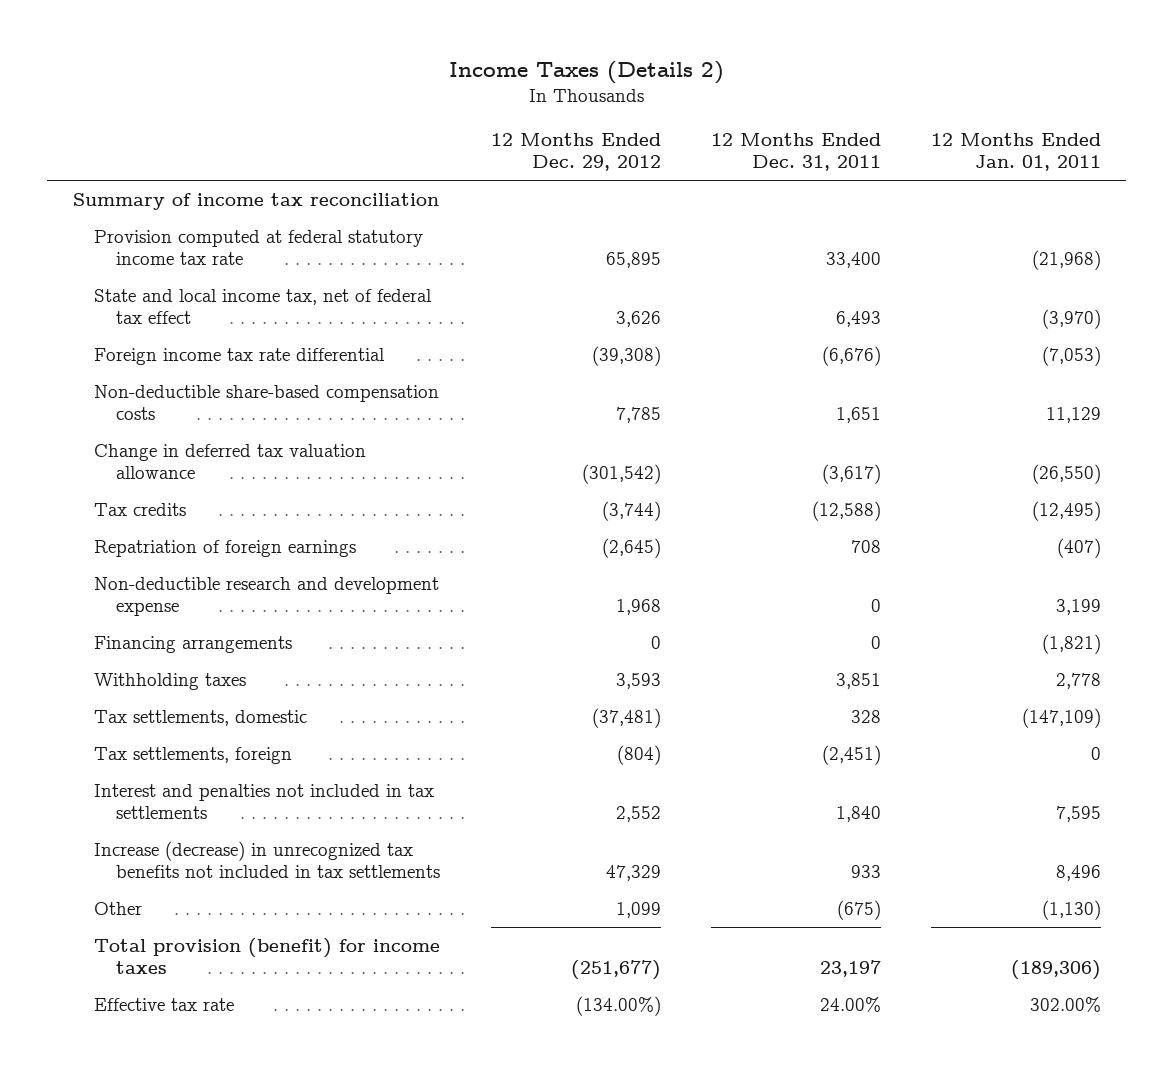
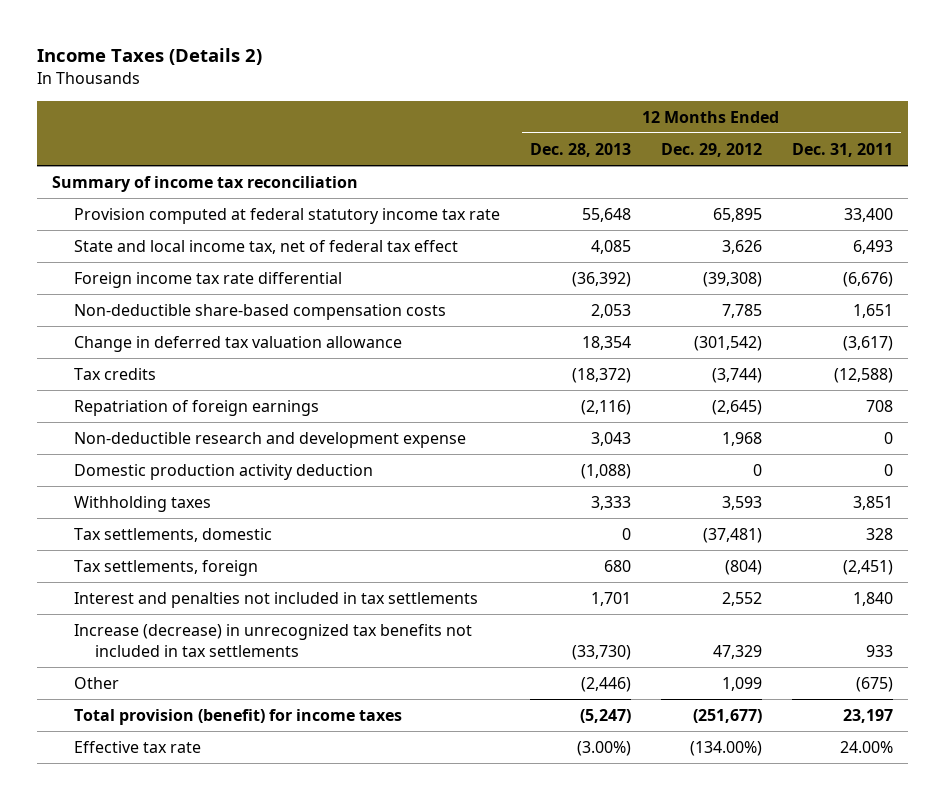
[931,133,1102,172] 12 Months Ended Jan. 01, 2011 -> none
none -> [529,142,631,157] Dec. 28, 2013
[94,635,293,653] Financing arrangements -> none
none -> [73,464,373,481] Domestic production activity deduction

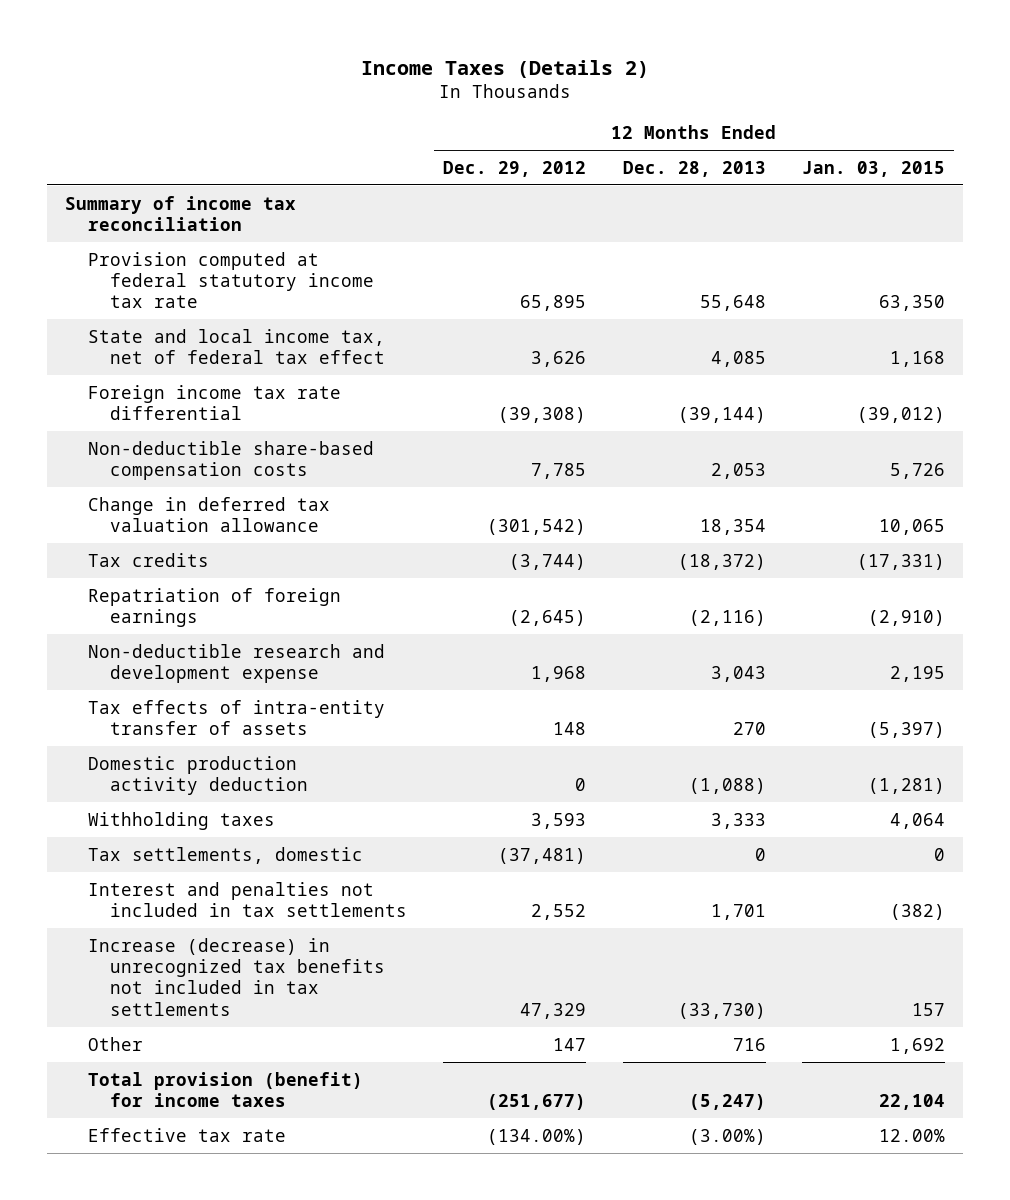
[792,142,894,157] Dec. 31, 2011 -> none
none -> [801,160,945,177] Jan. 03, 2015
[571,272,631,288] (36,392) -> [677,406,766,423] (39,144)
none -> [87,699,385,735] Tax effects of intra-entity transfer of assets
[73,560,258,577] Tax settlements, foreign -> none
[580,677,631,693] (2,446) -> [732,1037,766,1051] 716
[721,677,762,692] 1,099 -> [553,1037,587,1051] 147

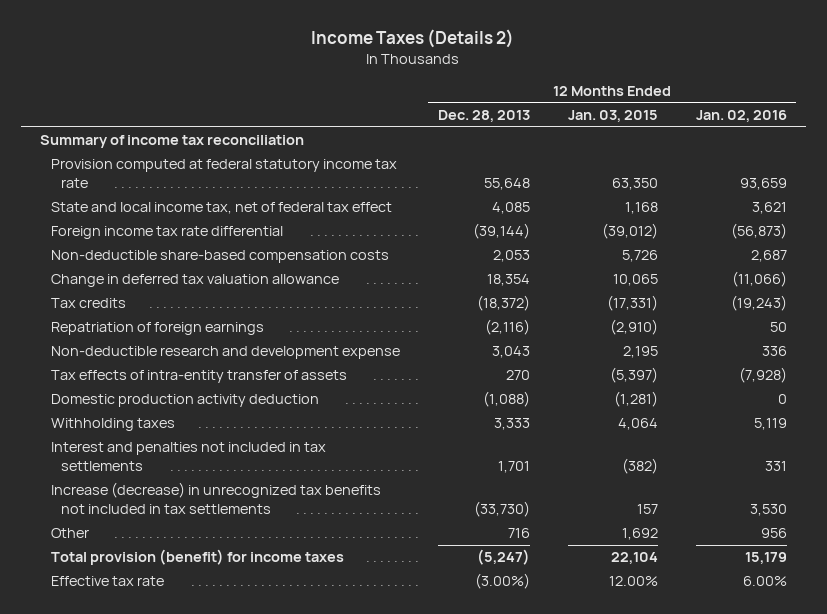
[443,160,587,177] Dec. 29, 2012 -> none
none -> [695,110,787,123] Jan. 02, 2016
[87,846,363,864] Tax settlements, domestic -> none

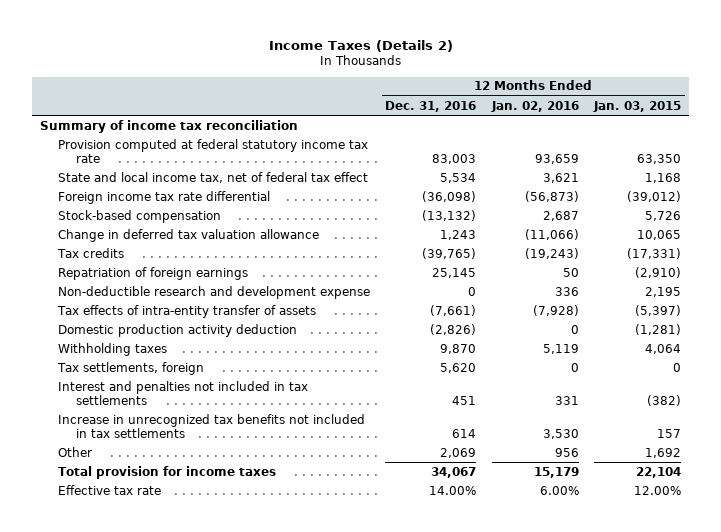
[437,110,530,123] Dec. 28, 2013 -> none
none -> [385,100,477,112] Dec. 31, 2016
[50,250,389,264] Non-deductible share-based compensation costs -> [58,209,222,223] Stock-based compensation
none -> [57,361,205,375] Tax settlements, foreign
[50,482,381,515] Increase (decrease) in unrecognized tax benefits not included in tax settlements -> [58,413,366,438] Increase in unrecognized tax benefits not included in tax settlements
[50,549,344,566] Total provision (benefit) for income taxes -> [58,465,277,479] Total provision for income taxes

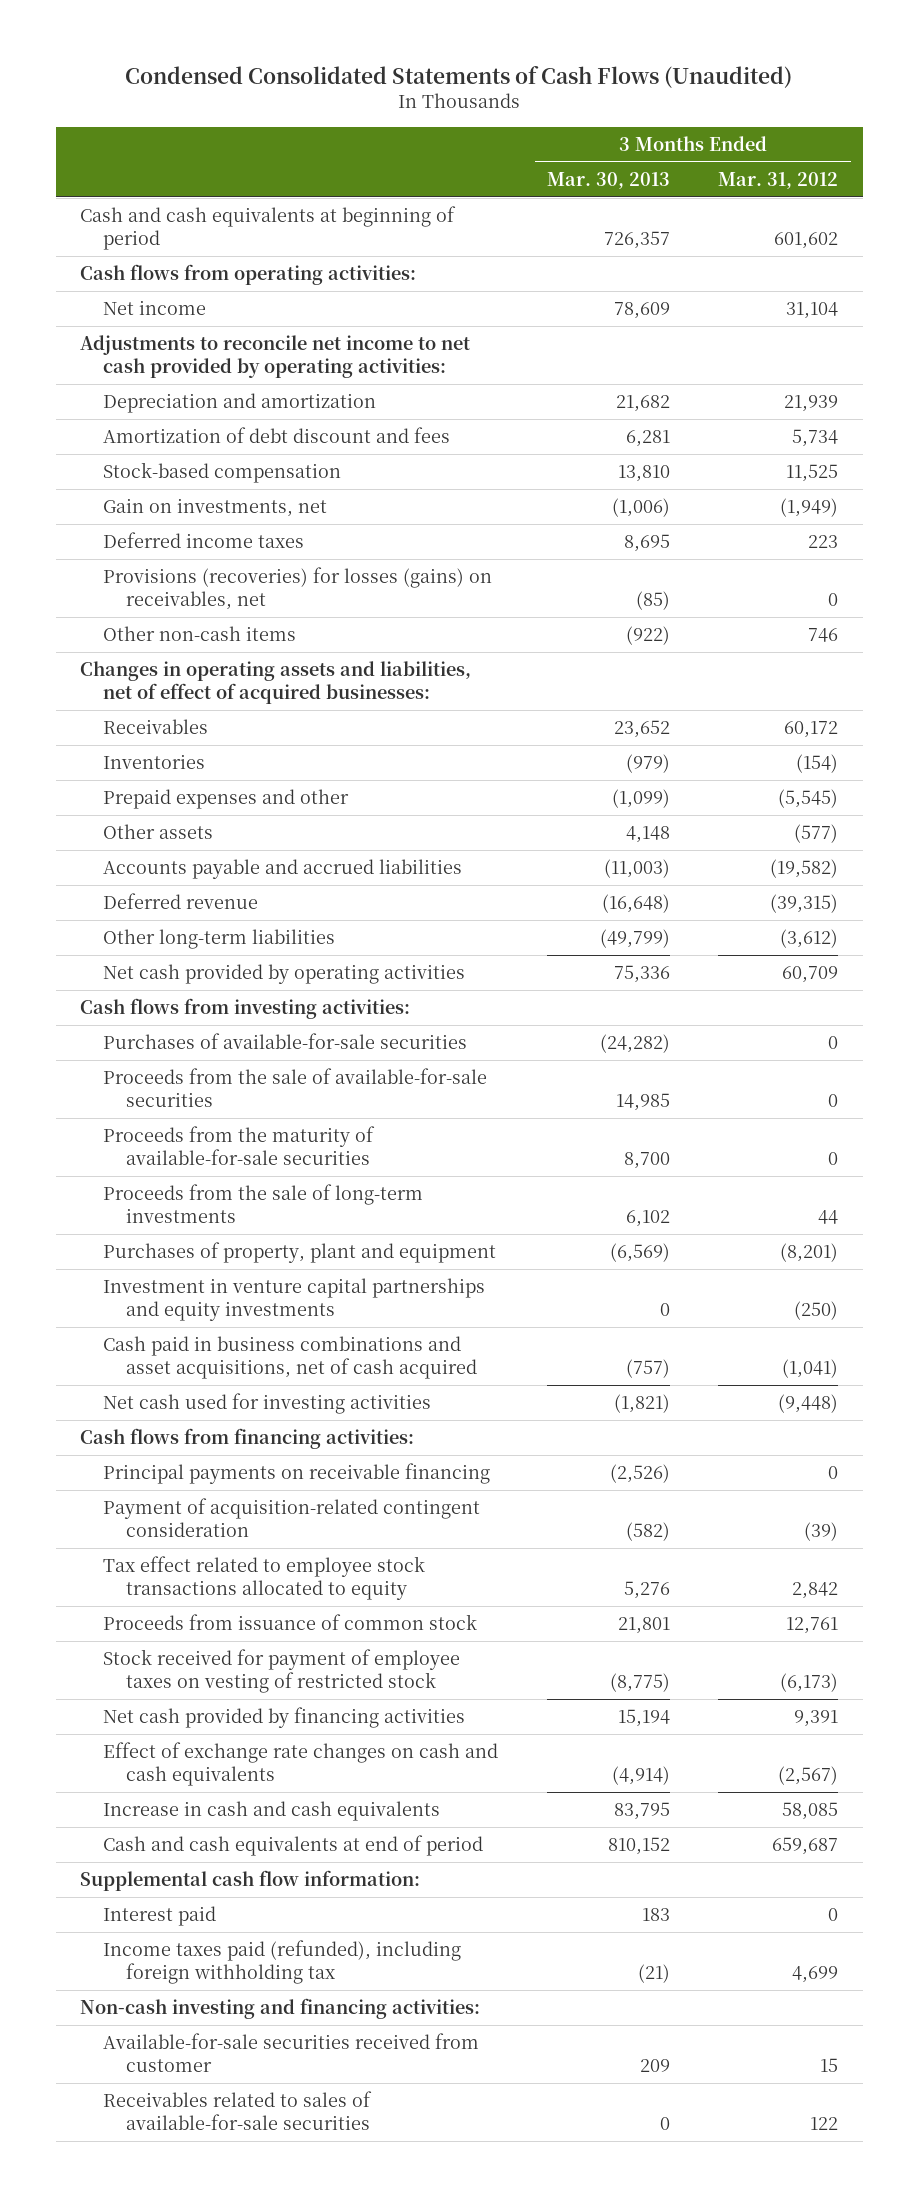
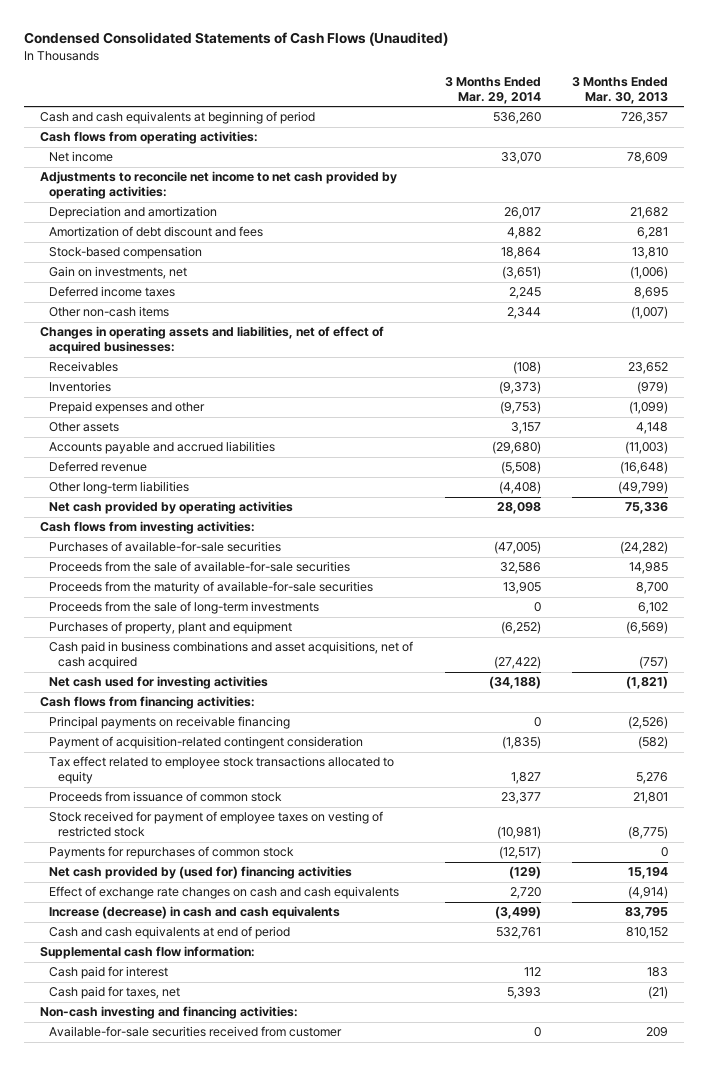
[718,171,839,189] Mar. 31, 2012 -> none
none -> [444,77,541,104] 3 Months Ended Mar. 29, 2014
[103,567,493,611] Provisions (recoveries) for losses (gains) on receivables, net -> none
[625,626,670,646] (922) -> [631,306,669,320] (1,007)
[103,1278,486,1322] Investment in venture capital partnerships and equity investments -> none
none -> [49,846,295,860] Payments for repurchases of common stock
[103,1707,466,1729] Net cash provided by financing activities -> [49,866,353,880] Net cash provided by (used for) financing activities
[103,1801,441,1822] Increase in cash and cash equivalents -> [49,906,341,920] Increase (decrease) in cash and cash equivalents
[103,1906,217,1927] Interest paid -> [49,966,169,980] Cash paid for interest
[103,1940,462,1985] Income taxes paid (refunded), including foreign withholding tax -> [49,986,181,1000] Cash paid for taxes, net
[103,2091,373,2131] Receivables related to sales of available-for-sale securities -> none

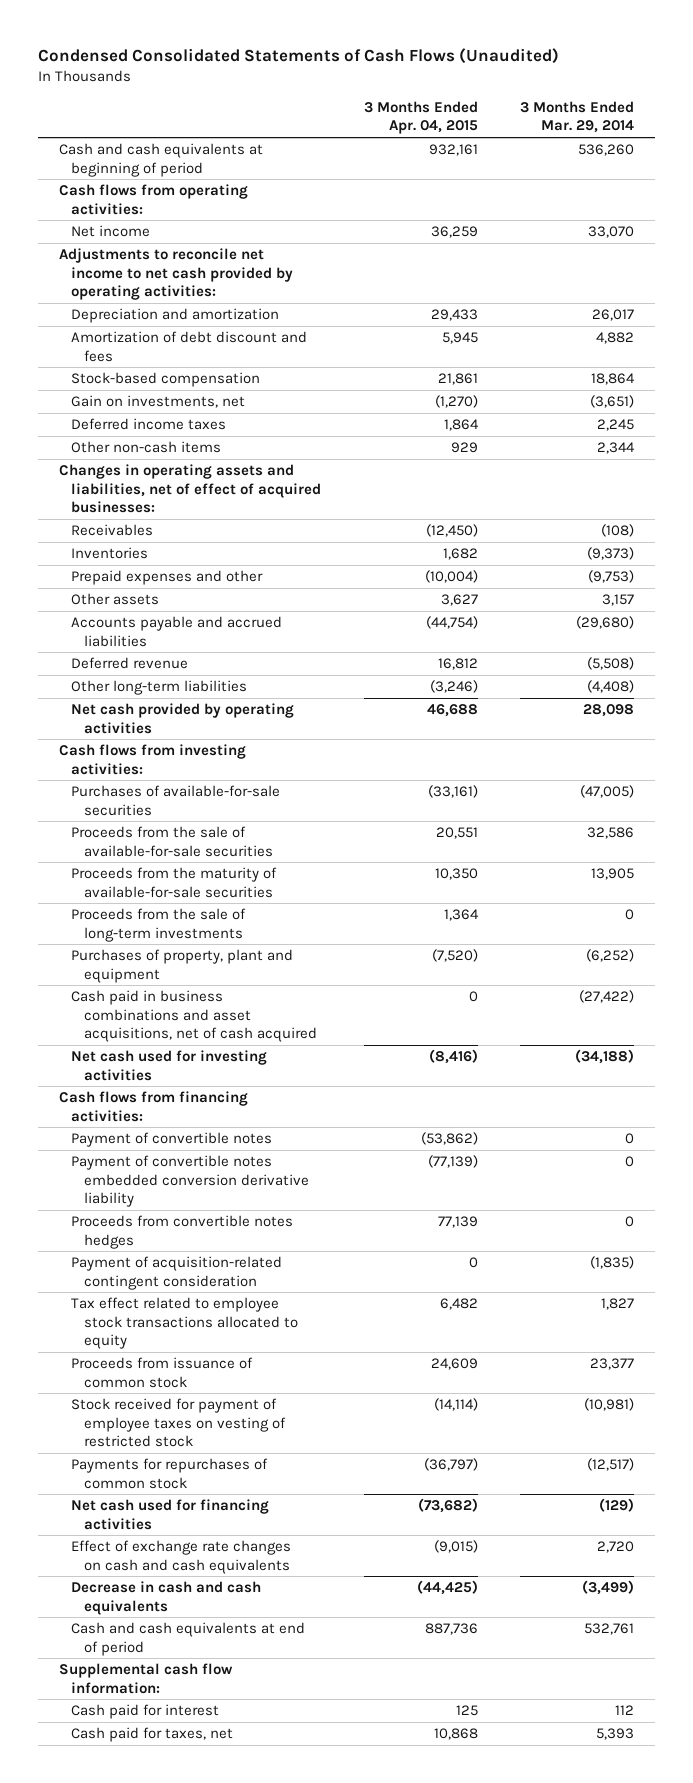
[572,77,669,104] 3 Months Ended Mar. 30, 2013 -> none
none -> [363,100,478,135] 3 Months Ended Apr. 04, 2015
[49,716,291,730] Principal payments on receivable financing -> none
none -> [71,1132,273,1148] Payment of convertible notes
none -> [71,1155,309,1208] Payment of convertible notes embedded conversion derivative liability
none -> [71,1215,294,1249] Proceeds from convertible notes hedges
[49,866,353,880] Net cash provided by (used for) financing activities -> [71,1499,270,1530] Net cash used for financing activities
[49,906,341,920] Increase (decrease) in cash and cash equivalents -> [71,1581,262,1615] Decrease in cash and cash equivalents
[39,1006,298,1020] Non-cash investing and financing activities: -> none
[49,1026,343,1038] Available-for-sale securities received from customer -> none

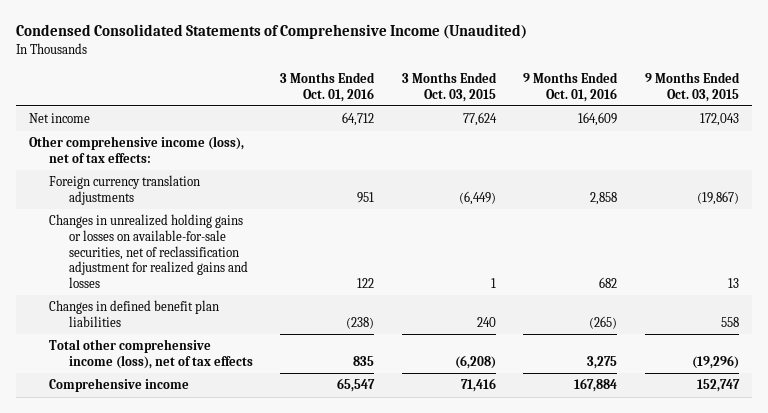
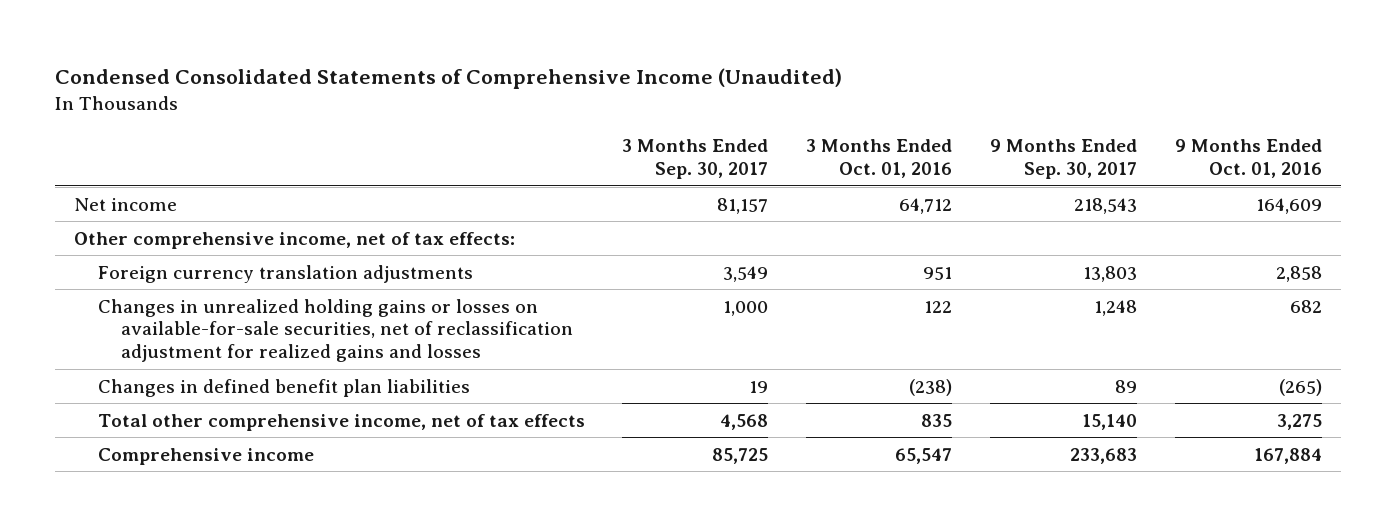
[401,71,497,102] 3 Months Ended Oct. 03, 2015 -> none
[644,71,740,102] 9 Months Ended Oct. 03, 2015 -> none
none -> [622,139,769,180] 3 Months Ended Sep. 30, 2017
none -> [989,139,1137,180] 9 Months Ended Sep. 30, 2017
[29,136,245,163] Other comprehensive income (loss), net of tax effects: -> [73,231,515,249] Other comprehensive income, net of tax effects:
[49,339,253,369] Total other comprehensive income (loss), net of tax effects -> [97,413,585,431] Total other comprehensive income, net of tax effects

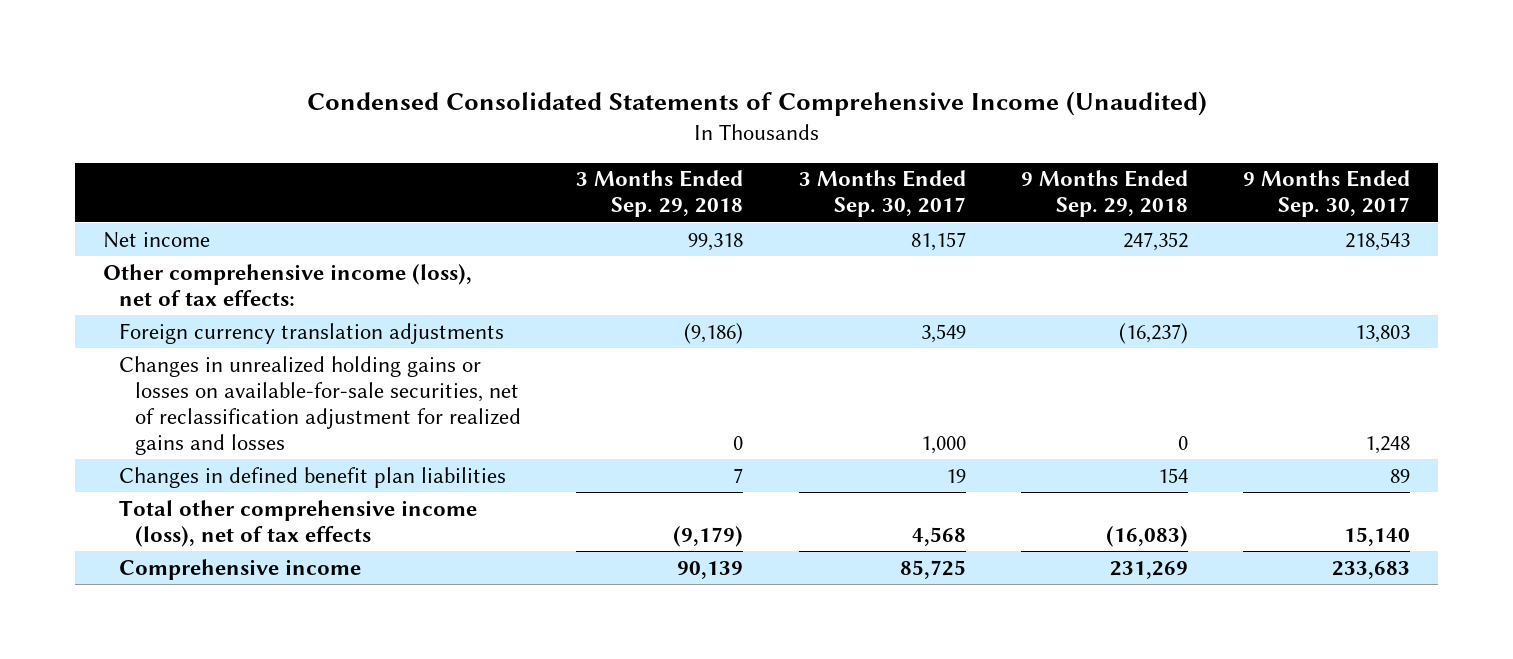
[806,139,953,179] 3 Months Ended Oct. 01, 2016 -> none
[1174,139,1322,179] 9 Months Ended Oct. 01, 2016 -> none
none -> [576,170,744,218] 3 Months Ended Sep. 29, 2018
none -> [1021,170,1189,218] 9 Months Ended Sep. 29, 2018
[73,231,515,249] Other comprehensive income, net of tax effects: -> [102,263,472,306] Other comprehensive income (loss), net of tax effects:
[97,413,585,431] Total other comprehensive income, net of tax effects -> [118,499,477,547] Total other comprehensive income (loss), net of tax effects

